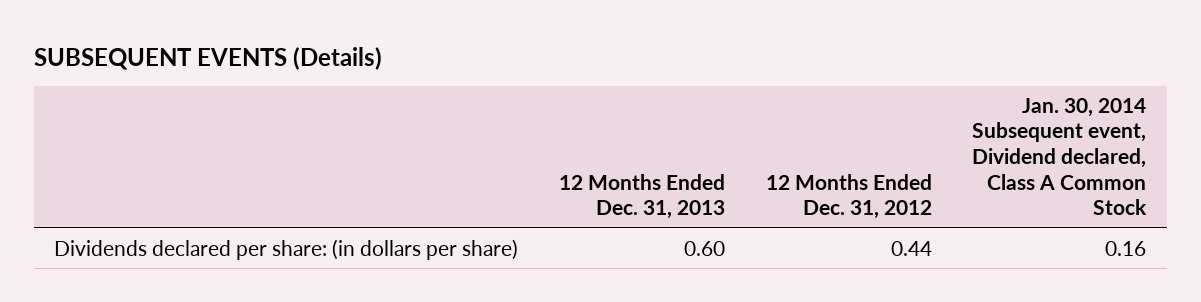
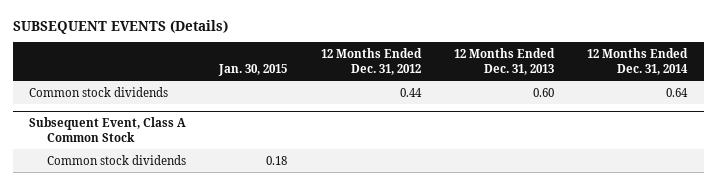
[972,97,1148,216] Jan. 30, 2014 Subsequent event, Dividend declared, Class A Common Stock -> none
none -> [218,63,288,76] Jan. 30, 2015
none -> [586,48,688,75] 12 Months Ended Dec. 31, 2014
[54,239,519,261] Dividends declared per share: (in dollars per share) -> [29,86,169,97] Common stock dividends
none -> [29,117,187,142] Subsequent Event, Class A Common Stock
none -> [46,154,186,165] Common stock dividends

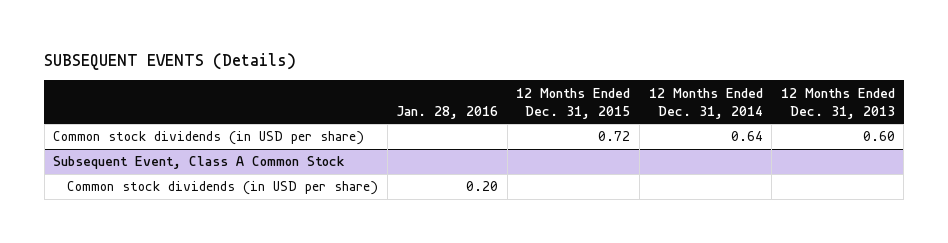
[218,63,288,76] Jan. 30, 2015 -> none
[320,48,422,75] 12 Months Ended Dec. 31, 2012 -> none
none -> [396,106,499,120] Jan. 28, 2016
none -> [516,87,631,120] 12 Months Ended Dec. 31, 2015
[29,86,169,97] Common stock dividends -> [53,131,365,146] Common stock dividends (in USD per share)
[46,154,186,165] Common stock dividends -> [67,181,379,196] Common stock dividends (in USD per share)

